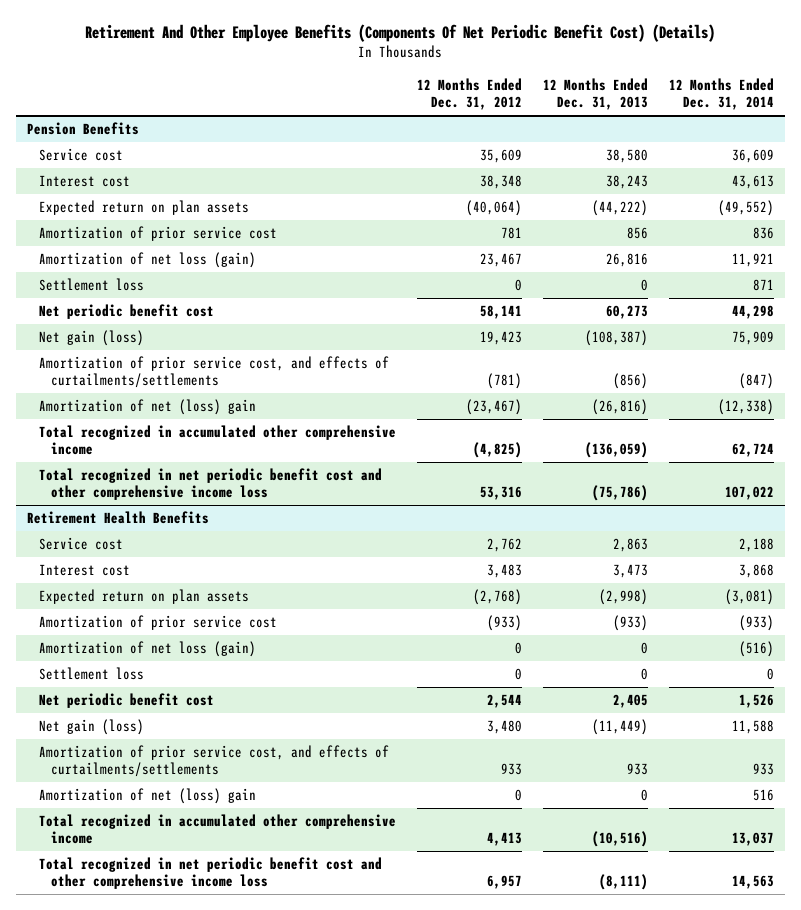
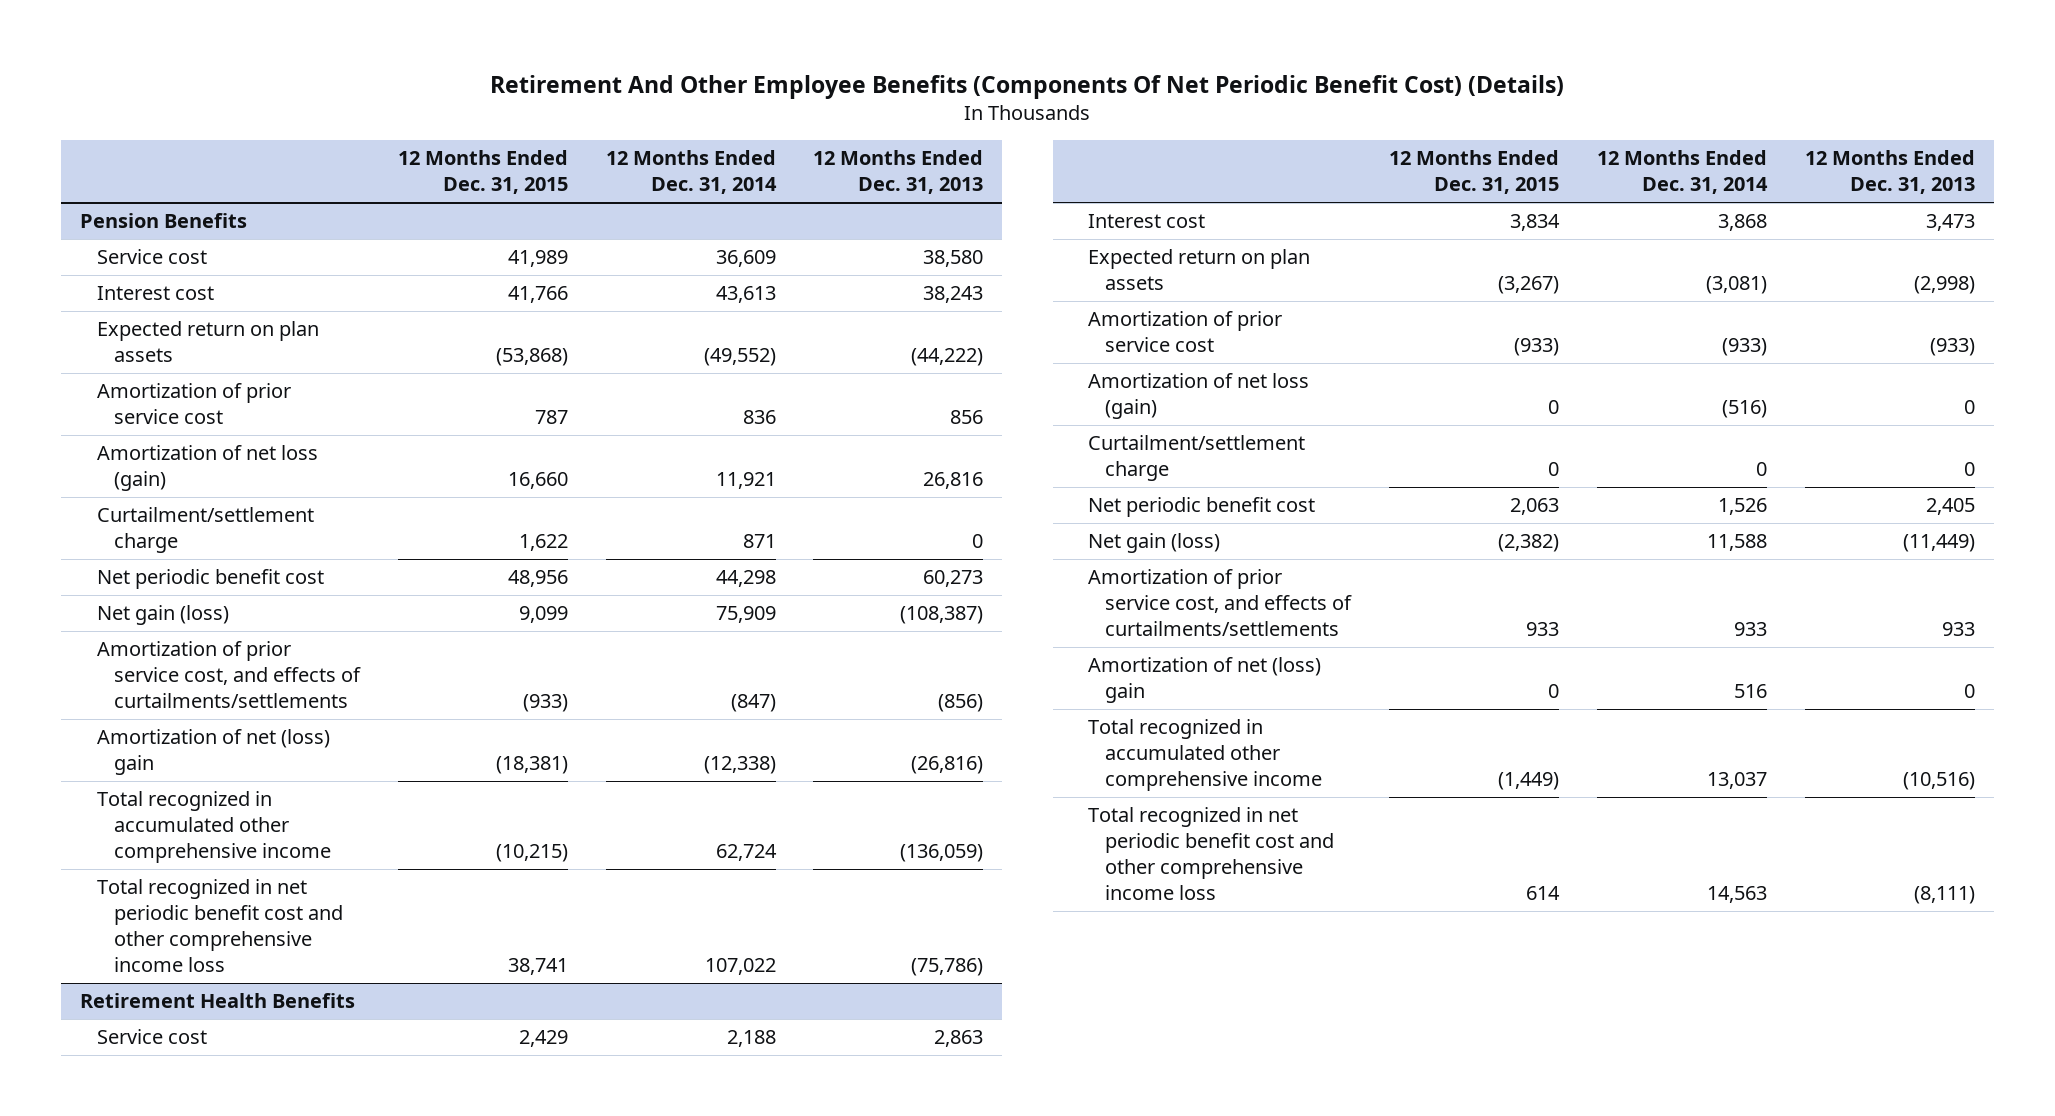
[417,77,523,110] 12 Months Ended Dec. 31, 2012 -> none
none -> [397,150,568,195] 12 Months Ended Dec. 31, 2015
[39,278,145,292] Settlement loss -> [97,507,315,554] Curtailment/settlement charge
[39,667,145,681] Settlement loss -> [1088,435,1306,482] Curtailment/settlement charge

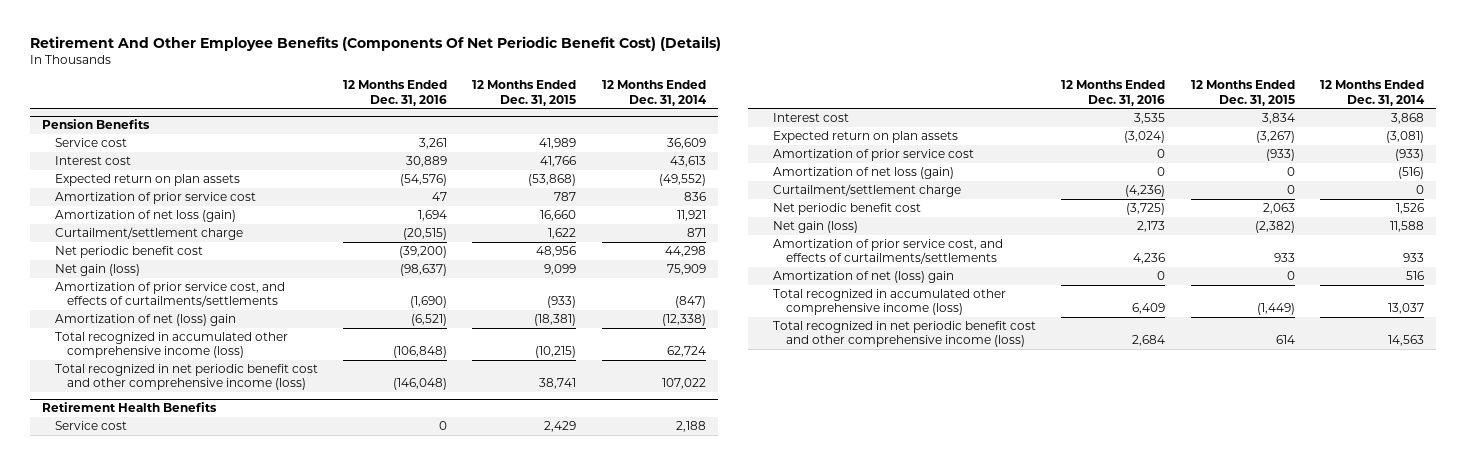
[813,150,984,195] 12 Months Ended Dec. 31, 2013 -> none
none -> [343,80,448,106] 12 Months Ended Dec. 31, 2016
[97,791,331,864] Total recognized in accumulated other comprehensive income -> [54,332,288,359] Total recognized in accumulated other comprehensive income (loss)
[97,879,343,973] Total recognized in net periodic benefit cost and other comprehensive income loss -> [54,364,318,391] Total recognized in net periodic benefit cost and other comprehensive income (loss)
[1088,719,1323,792] Total recognized in accumulated other comprehensive income -> [773,289,1007,316] Total recognized in accumulated other comprehensive income (loss)
[1088,807,1335,901] Total recognized in net periodic benefit cost and other comprehensive income loss -> [773,321,1037,348] Total recognized in net periodic benefit cost and other comprehensive income (loss)

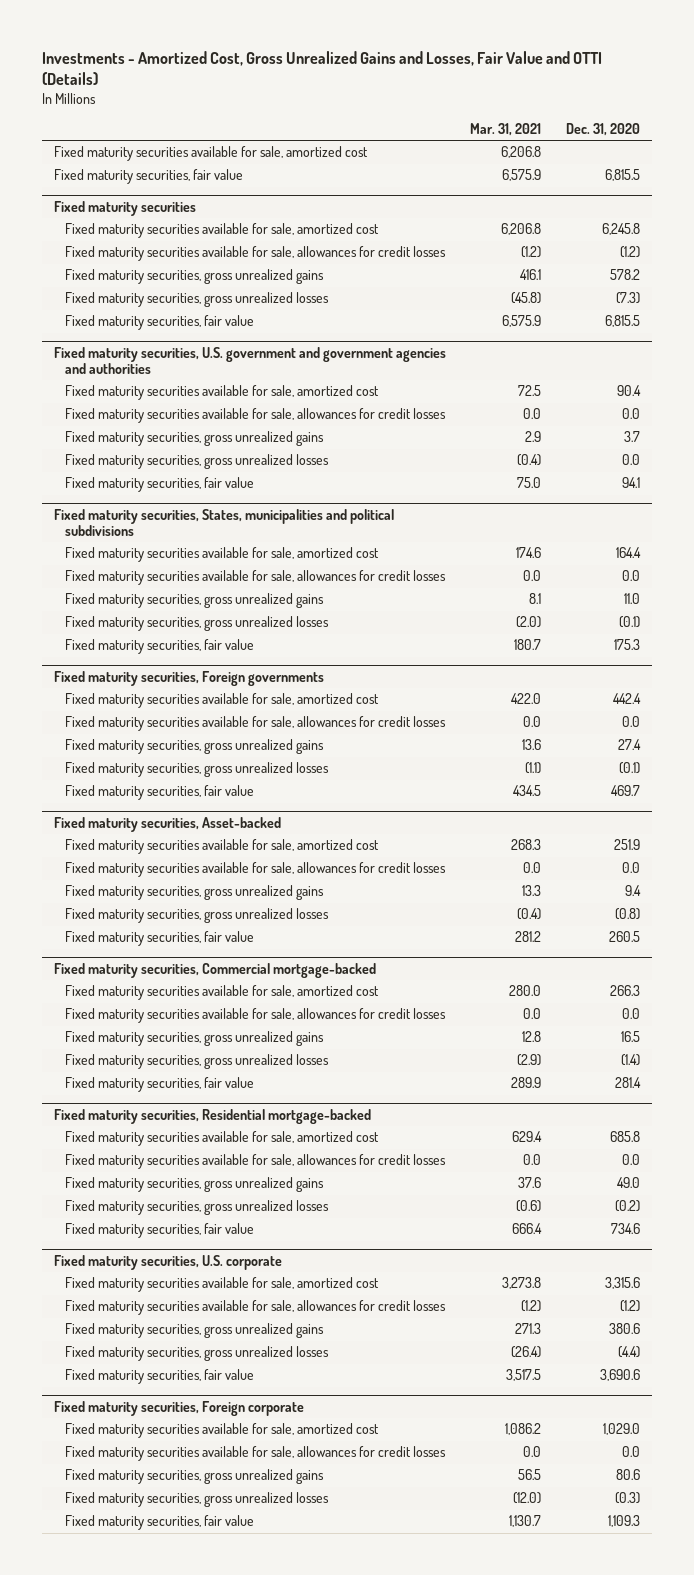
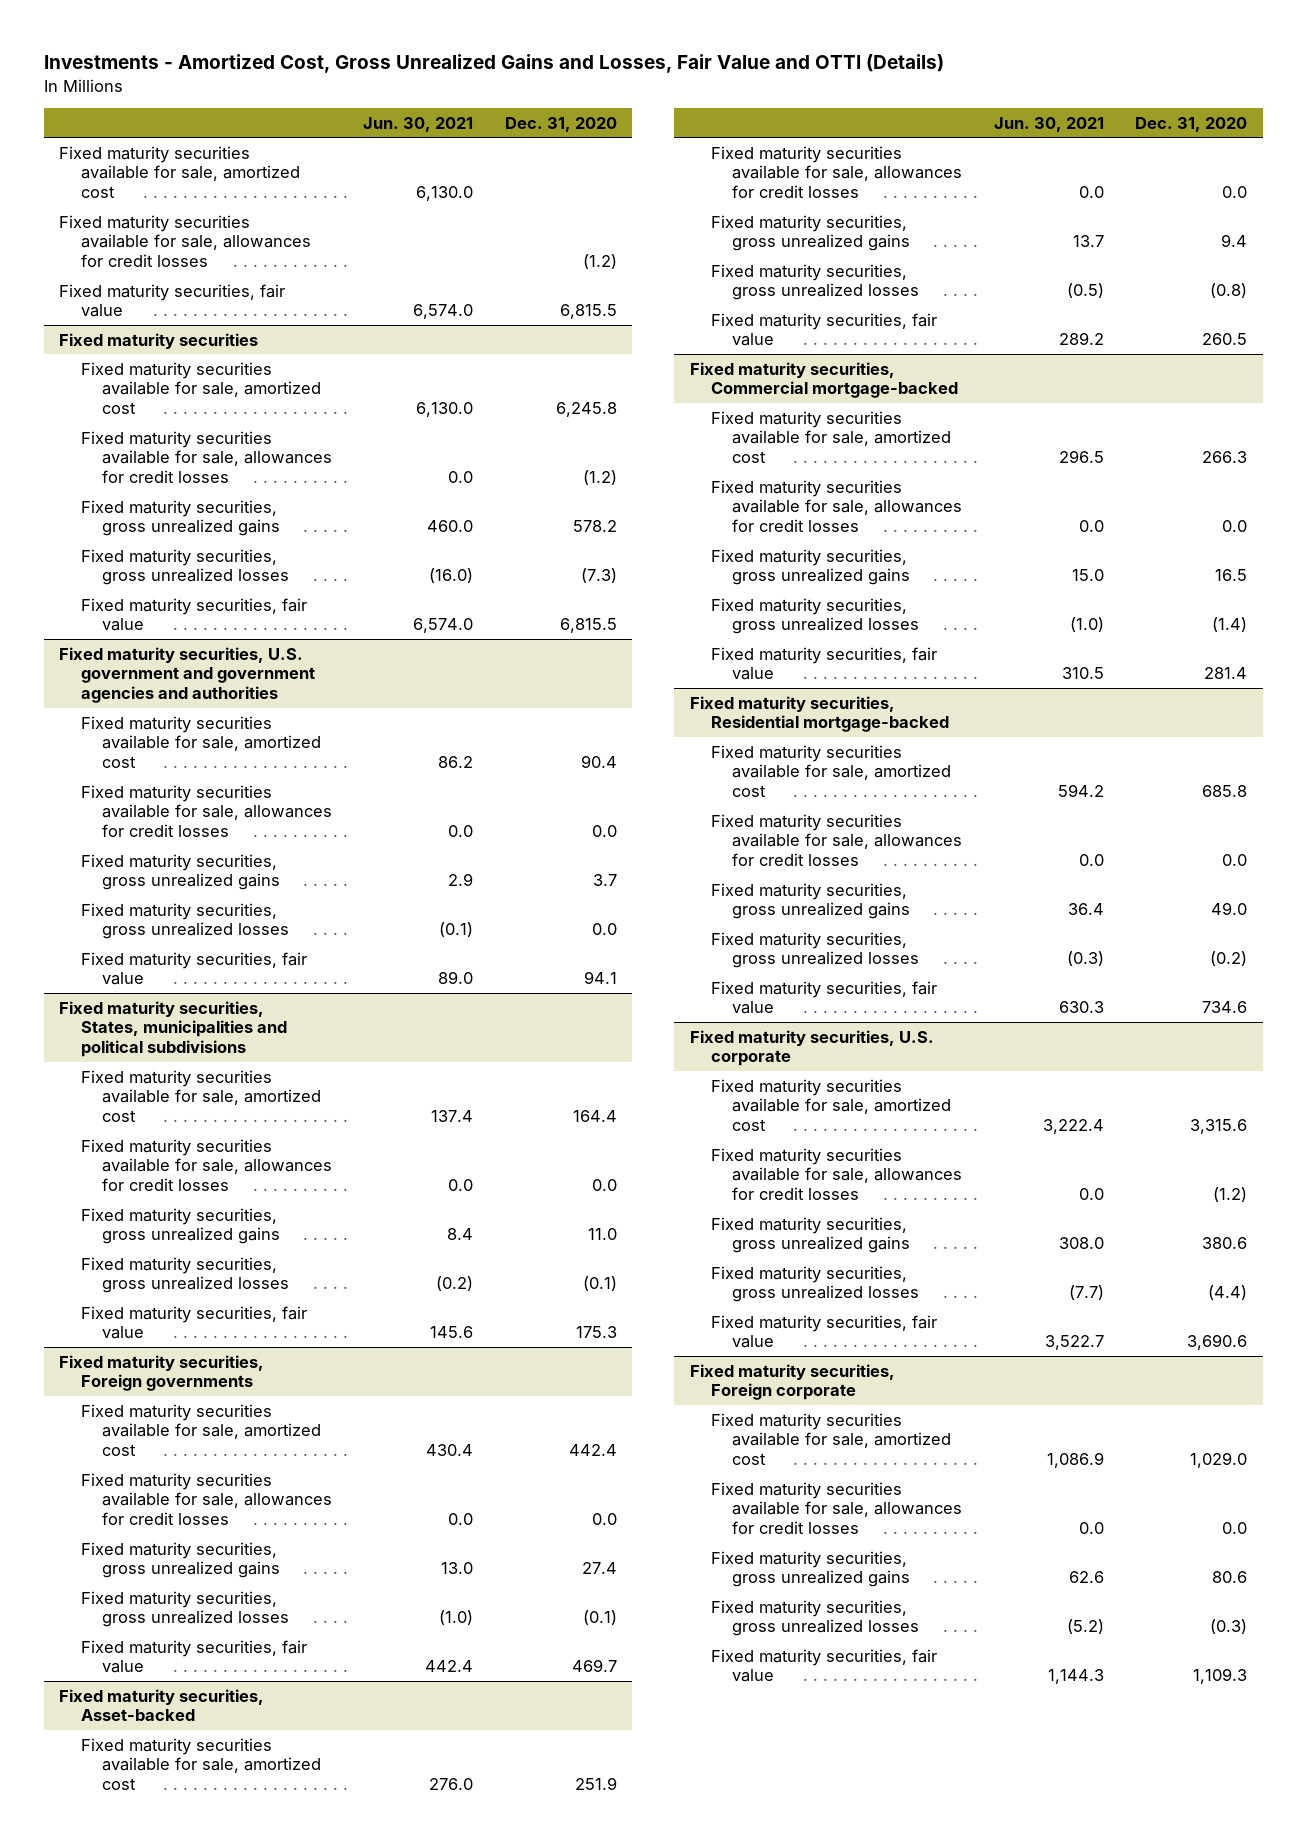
[470,123,542,137] Mar. 31, 2021 -> none
none -> [363,117,474,133] Jun. 30, 2021
none -> [59,214,311,268] Fixed maturity securities available for sale, allowances for credit losses

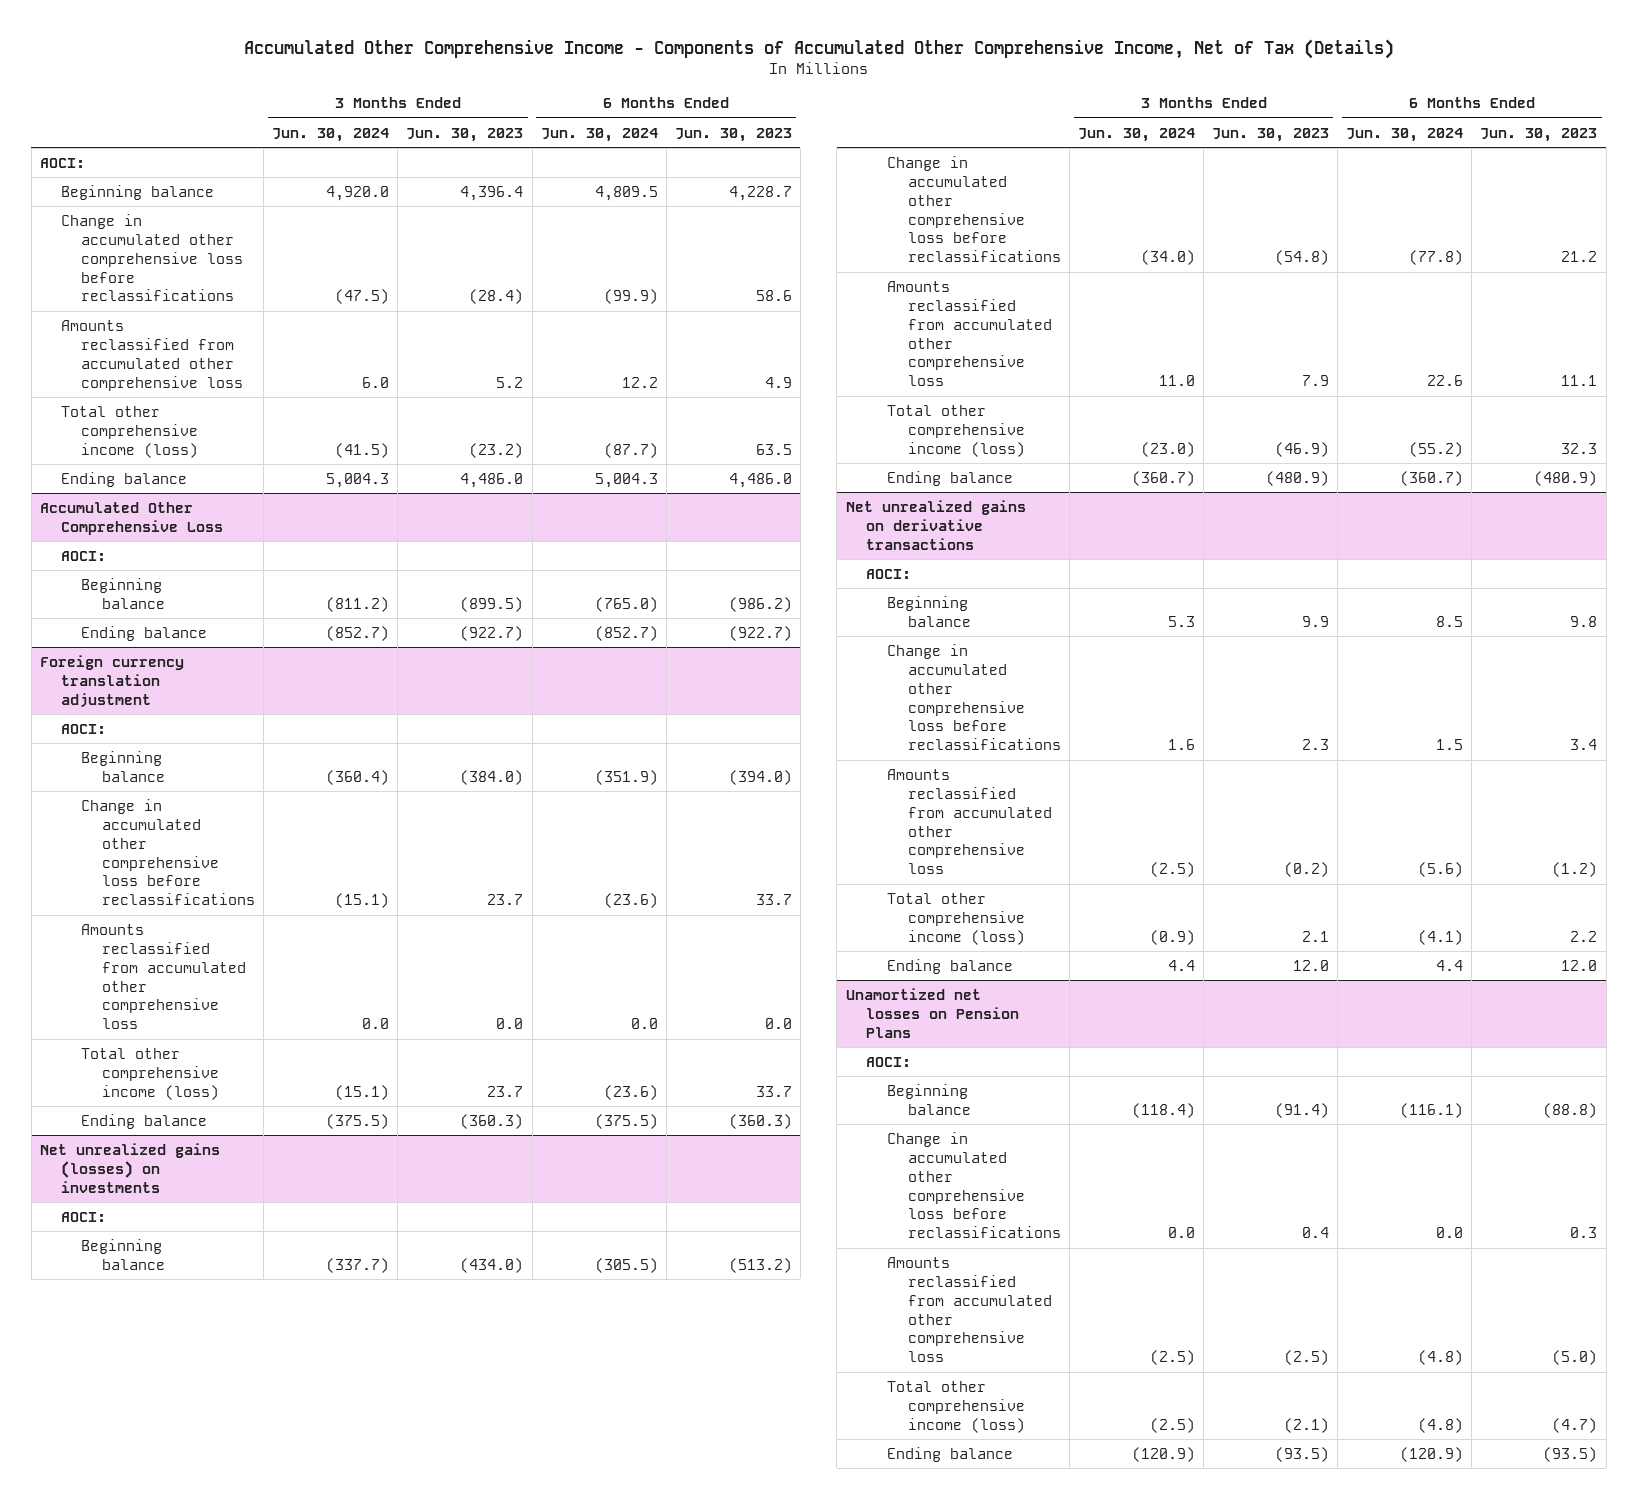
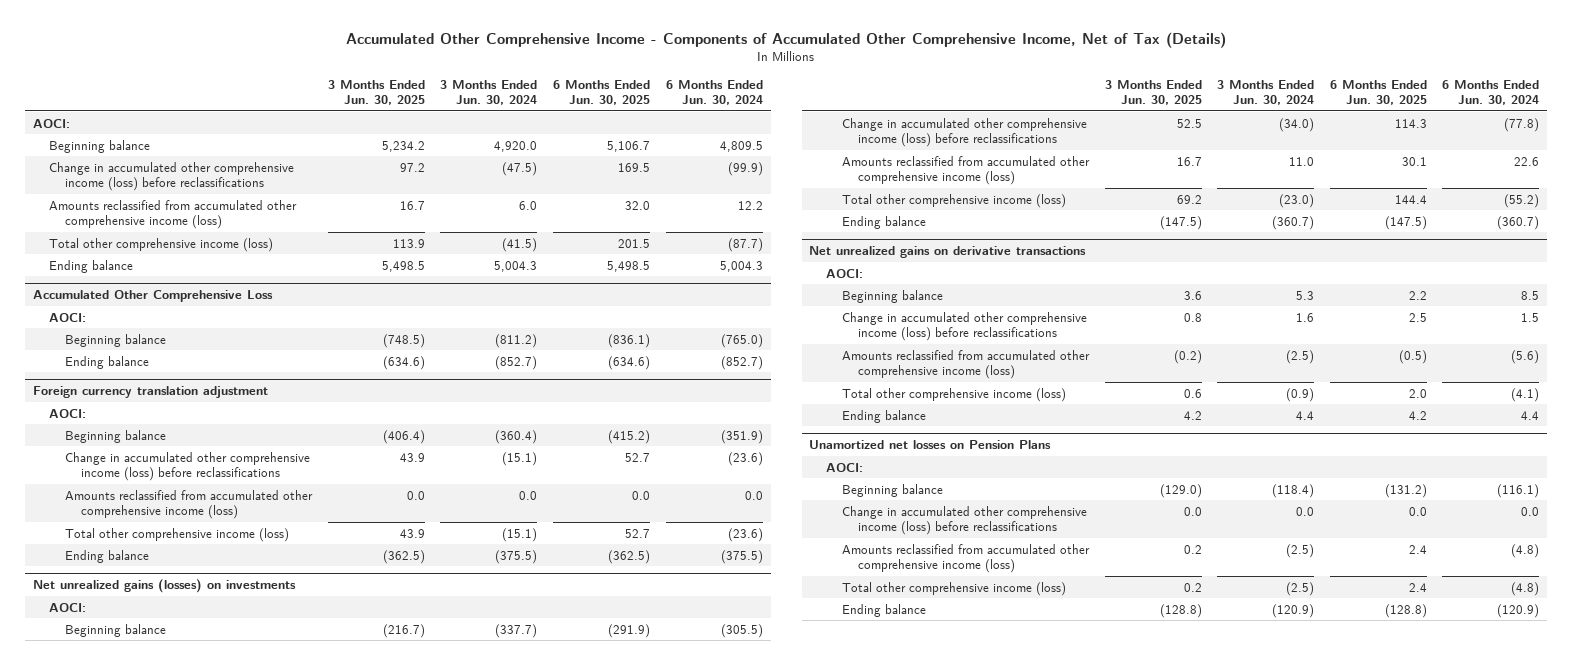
[406,127,524,142] Jun. 30, 2023 -> none
[674,127,792,142] Jun. 30, 2023 -> none
none -> [327,79,425,106] 3 Months Ended Jun. 30, 2025
none -> [553,79,651,106] 6 Months Ended Jun. 30, 2025
[60,213,244,302] Change in accumulated other comprehensive loss before reclassifications -> [48,161,294,191] Change in accumulated other comprehensive income (loss) before reclassifications
[60,319,244,391] Amounts reclassified from accumulated other comprehensive loss -> [48,199,297,229] Amounts reclassified from accumulated other comprehensive income (loss)
[81,798,256,906] Change in accumulated other comprehensive loss before reclassifications -> [65,451,311,481] Change in accumulated other comprehensive income (loss) before reclassifications
[81,923,247,1030] Amounts reclassified from accumulated other comprehensive loss -> [65,489,314,519] Amounts reclassified from accumulated other comprehensive income (loss)
[887,155,1061,263] Change in accumulated other comprehensive loss before reclassifications -> [841,117,1087,147] Change in accumulated other comprehensive income (loss) before reclassifications
[887,280,1052,387] Amounts reclassified from accumulated other comprehensive loss -> [841,155,1090,185] Amounts reclassified from accumulated other comprehensive income (loss)
[887,643,1061,751] Change in accumulated other comprehensive loss before reclassifications -> [841,311,1087,341] Change in accumulated other comprehensive income (loss) before reclassifications
[887,768,1052,875] Amounts reclassified from accumulated other comprehensive loss -> [841,349,1090,379] Amounts reclassified from accumulated other comprehensive income (loss)
[887,1131,1061,1239] Change in accumulated other comprehensive loss before reclassifications -> [841,505,1087,535] Change in accumulated other comprehensive income (loss) before reclassifications
[887,1256,1052,1363] Amounts reclassified from accumulated other comprehensive loss -> [841,543,1090,573] Amounts reclassified from accumulated other comprehensive income (loss)

